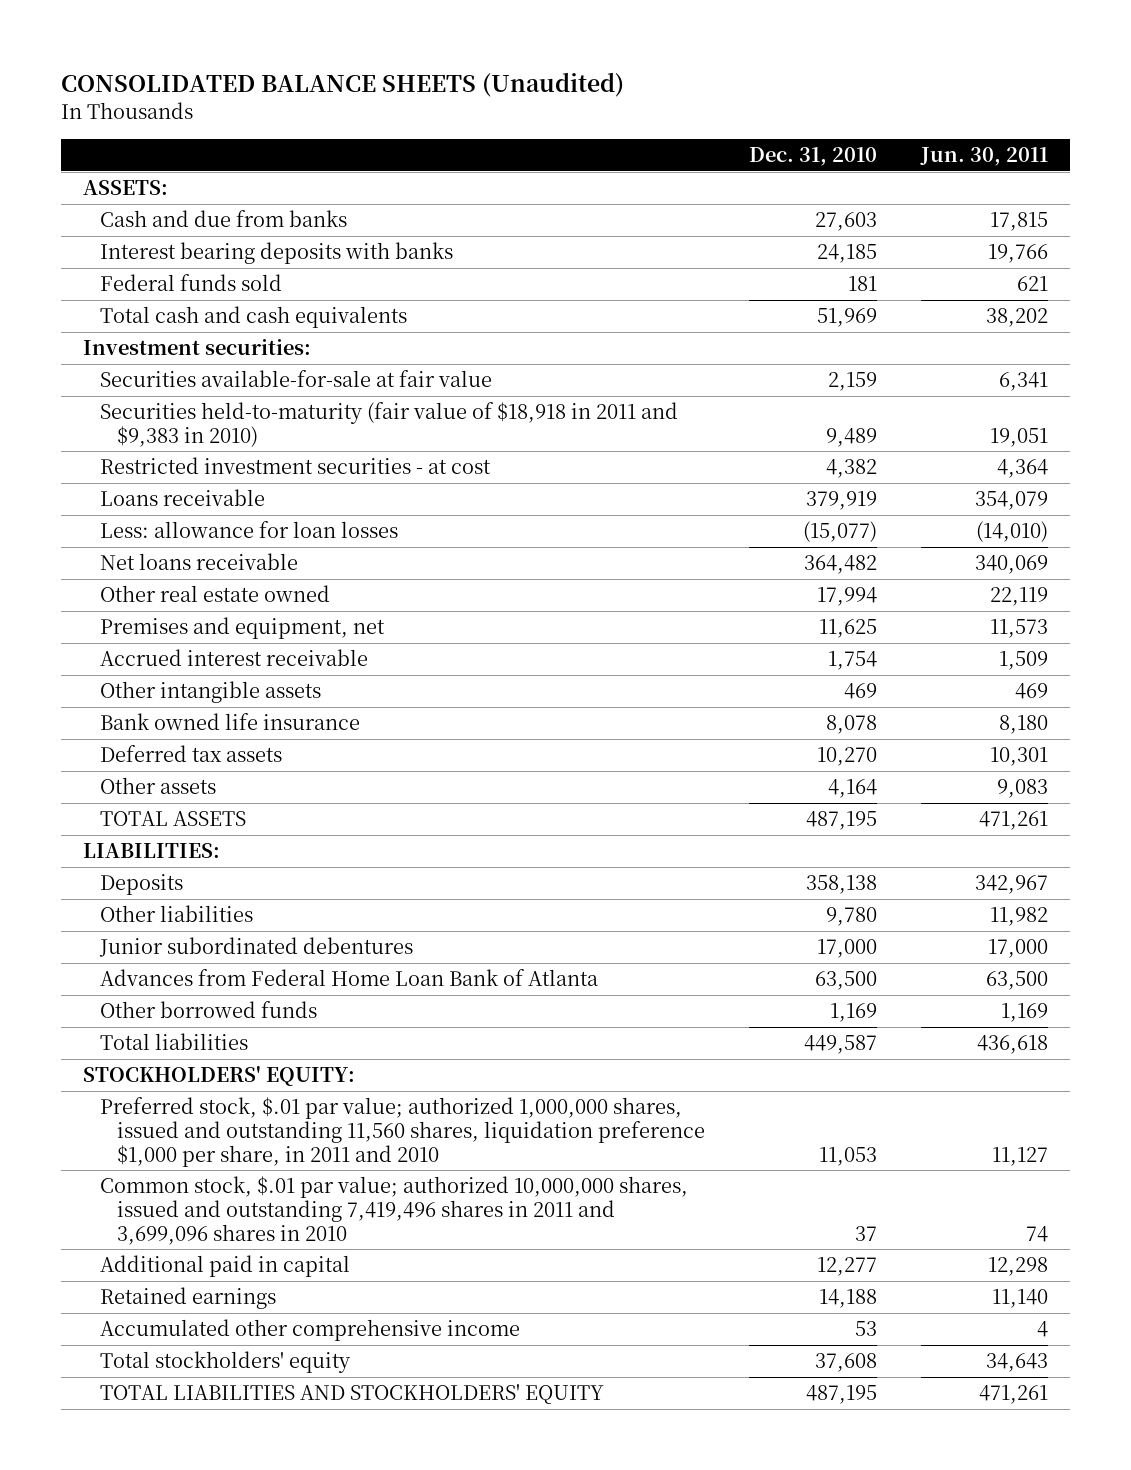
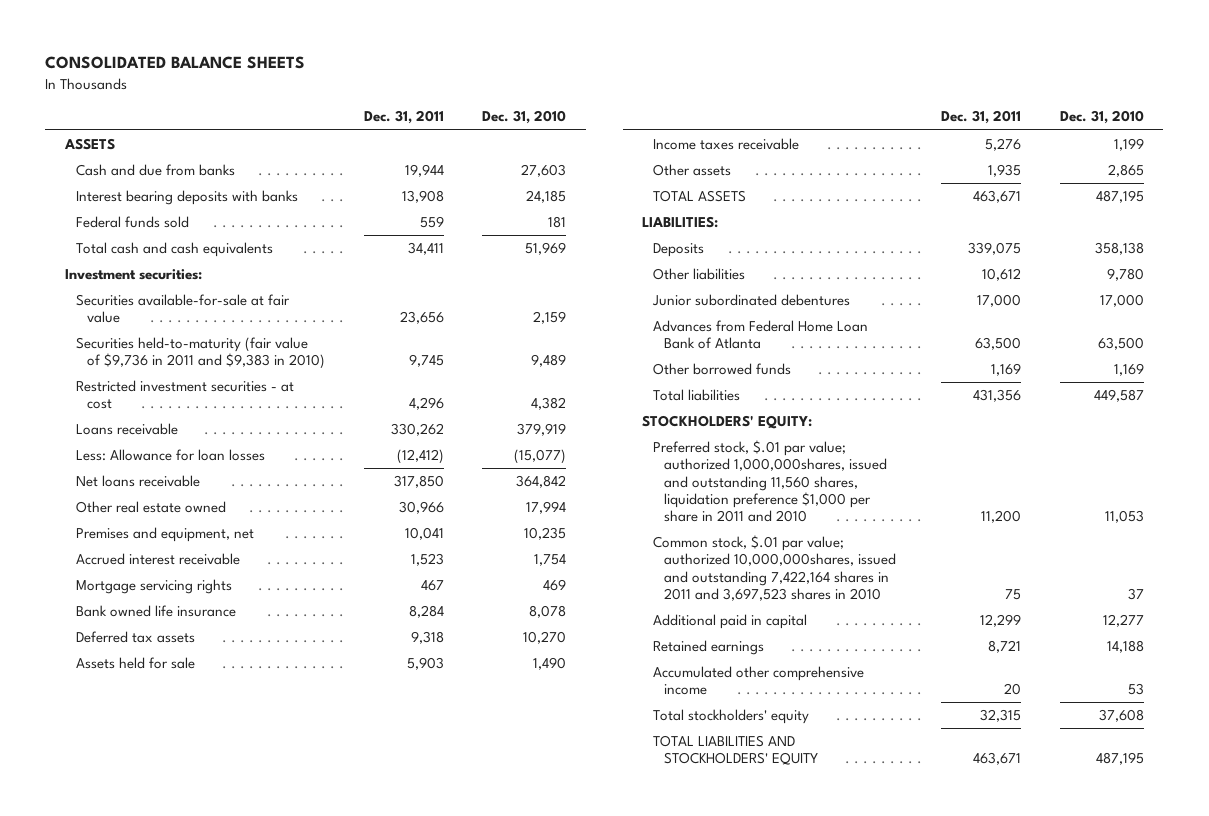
[61,72,625,98] CONSOLIDATED BALANCE SHEETS (Unaudited) -> [45,56,306,70] CONSOLIDATED BALANCE SHEETS
[919,147,1048,167] Jun. 30, 2011 -> none
none -> [363,110,444,125] Dec. 31, 2011
[82,180,168,196] ASSETS: -> [63,137,115,150] ASSETS
[100,402,679,447] Securities held-to-maturity (fair value of $18,918 in 2011 and $9,383 in 2010) -> [75,336,326,370] Securities held-to-maturity (fair value of $9,736 in 2011 and $9,383 in 2010)
[100,521,399,539] Less: allowance for loan losses -> [75,448,265,461] Less: Allowance for loan losses
[804,555,878,575] 364,482 -> [516,474,567,488] 364,842
[819,619,878,639] 11,625 -> [524,526,567,540] 10,235
[100,681,322,704] Other intangible assets -> [75,578,232,594] Mortgage servicing rights
none -> [75,656,195,669] Assets held for sale
none -> [653,137,800,150] Income taxes receivable
[828,779,878,799] 4,164 -> [1107,163,1144,177] 2,865
[100,1097,706,1167] Preferred stock, $.01 par value; authorized 1,000,000 shares, issued and outstanding 11,560 shares, liquidation preference $1,000 per share, in 2011 and 2010 -> [653,439,888,523] Preferred stock, $.01 par value; authorized 1,000,000shares, issued and outstanding 11,560 shares, liquidation preference $1,000 per share in 2011 and 2010
[100,1176,689,1245] Common stock, $.01 par value; authorized 10,000,000 shares, issued and outstanding 7,419,496 shares in 2011 and 3,699,096 shares in 2010 -> [653,534,897,601] Common stock, $.01 par value; authorized 10,000,000shares, issued and outstanding 7,422,164 shares in 2011 and 3,697,523 shares in 2010

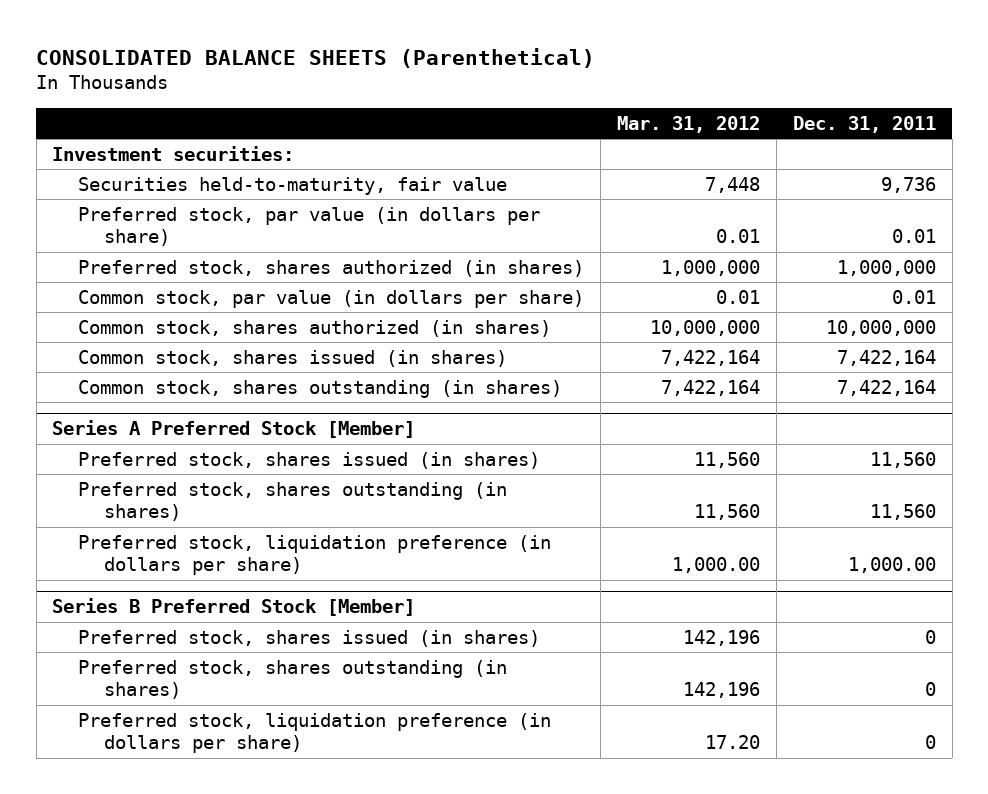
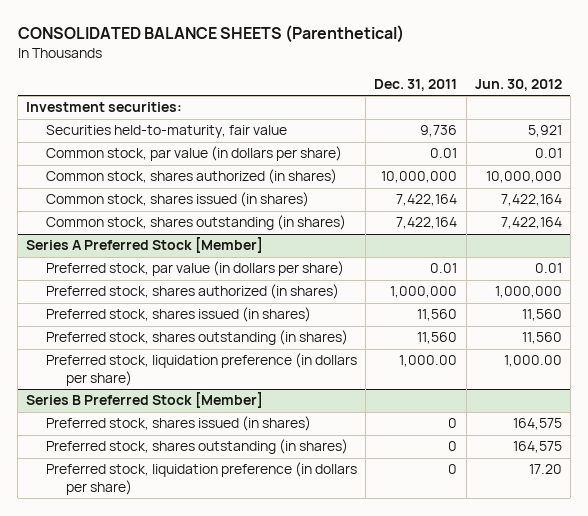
[617,115,761,133] Mar. 31, 2012 -> none
none -> [474,78,562,91] Jun. 30, 2012
[78,206,541,247] Preferred stock, par value (in dollars per share) -> none
[78,259,585,277] Preferred stock, shares authorized (in shares) -> none
none -> [46,261,345,277] Preferred stock, par value (in dollars per share)
none -> [46,284,340,300] Preferred stock, shares authorized (in shares)

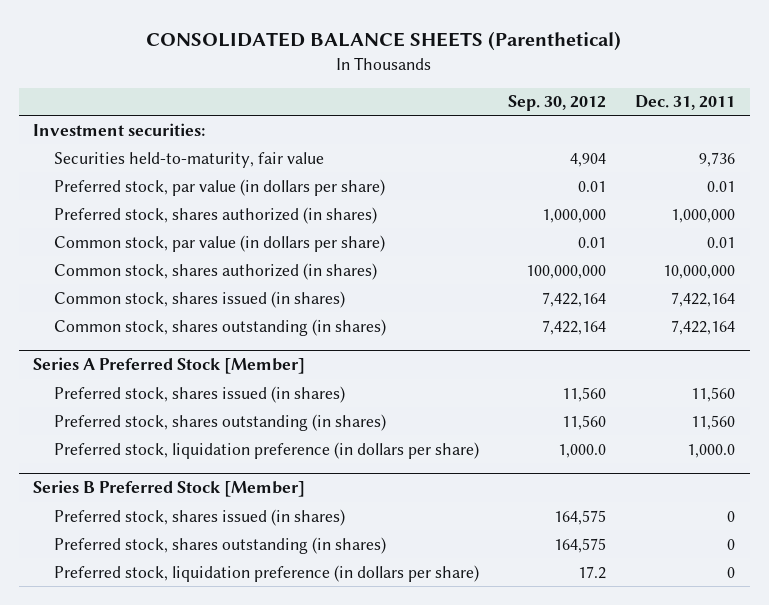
[474,78,562,91] Jun. 30, 2012 -> none
none -> [508,95,607,112] Sep. 30, 2012
none -> [54,178,386,196] Preferred stock, par value (in dollars per share)
none -> [54,206,378,224] Preferred stock, shares authorized (in shares)
[46,261,345,277] Preferred stock, par value (in dollars per share) -> none
[46,284,340,300] Preferred stock, shares authorized (in shares) -> none
[399,355,458,368] 1,000.00 -> [687,443,736,458] 1,000.0

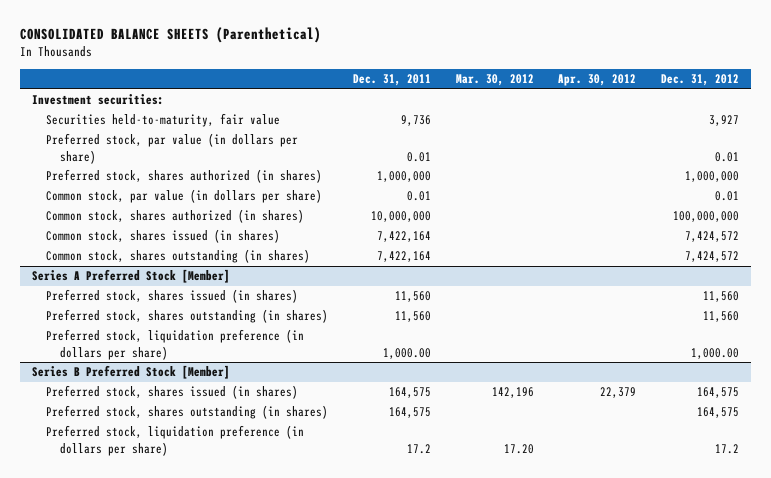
[508,95,607,112] Sep. 30, 2012 -> none
none -> [455,74,534,87] Mar. 30, 2012
none -> [558,74,637,87] Apr. 30, 2012
none -> [661,74,740,87] Dec. 31, 2012
[687,443,736,458] 1,000.0 -> [382,347,431,359] 1,000.00
[727,510,736,522] 0 -> [388,387,431,399] 164,575
[727,538,736,550] 0 -> [388,407,431,419] 164,575
[727,566,736,578] 0 -> [406,443,431,454] 17.2

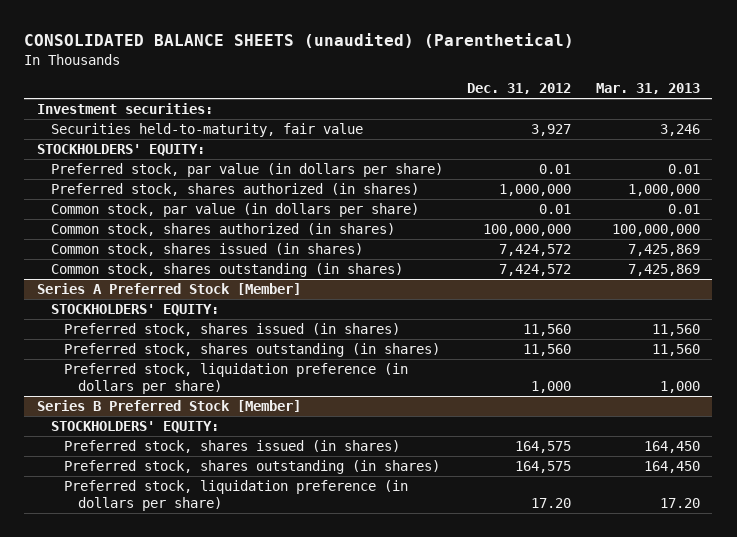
[19,27,321,44] CONSOLIDATED BALANCE SHEETS (Parenthetical) -> [24,32,575,48] CONSOLIDATED BALANCE SHEETS (unaudited) (Parenthetical)
[352,74,431,87] Dec. 31, 2011 -> none
[455,74,534,87] Mar. 30, 2012 -> none
[558,74,637,87] Apr. 30, 2012 -> none
none -> [595,83,700,95] Mar. 31, 2013
none -> [36,144,205,157] STOCKHOLDERS' EQUITY:
none -> [50,304,219,317] STOCKHOLDERS' EQUITY:
[691,347,740,359] 1,000.00 -> [531,380,572,393] 1,000
none -> [50,421,219,434] STOCKHOLDERS' EQUITY:
[715,443,740,454] 17.2 -> [531,497,572,508] 17.20

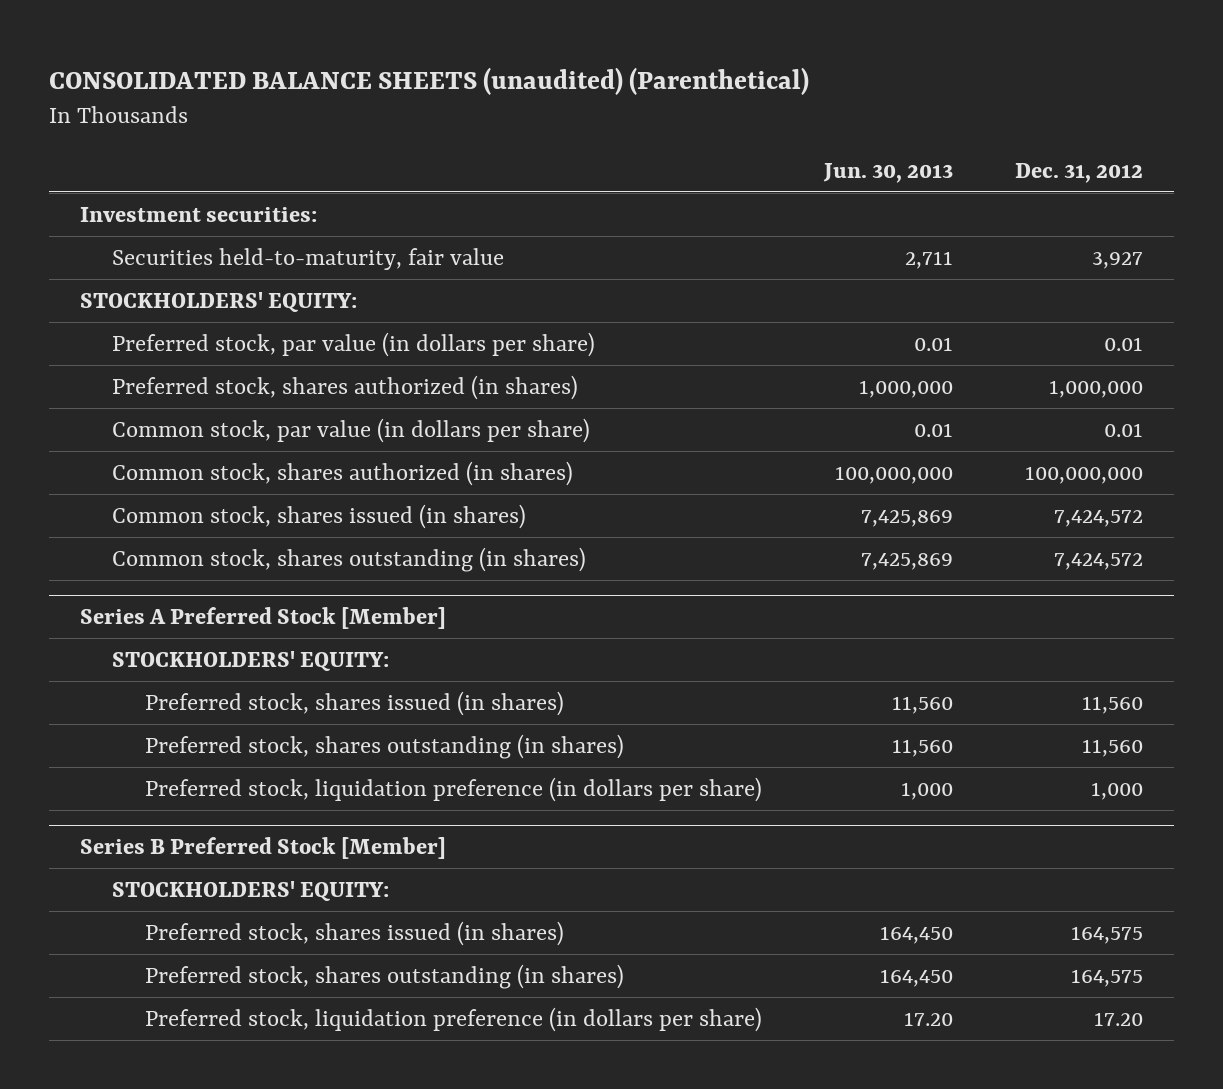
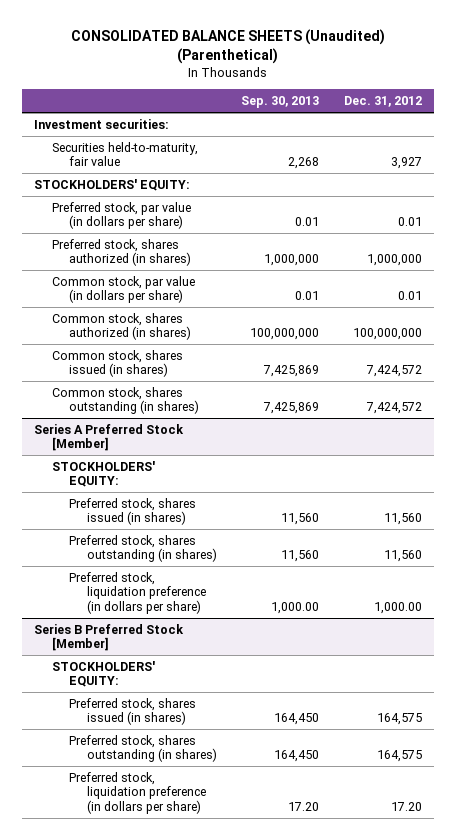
[48,66,809,95] CONSOLIDATED BALANCE SHEETS (unaudited) (Parenthetical) -> [70,28,385,65] CONSOLIDATED BALANCE SHEETS (Unaudited) (Parenthetical)
[823,162,954,183] Jun. 30, 2013 -> none
none -> [241,96,320,109] Sep. 30, 2013
[1091,781,1144,800] 1,000 -> [373,601,422,614] 1,000.00

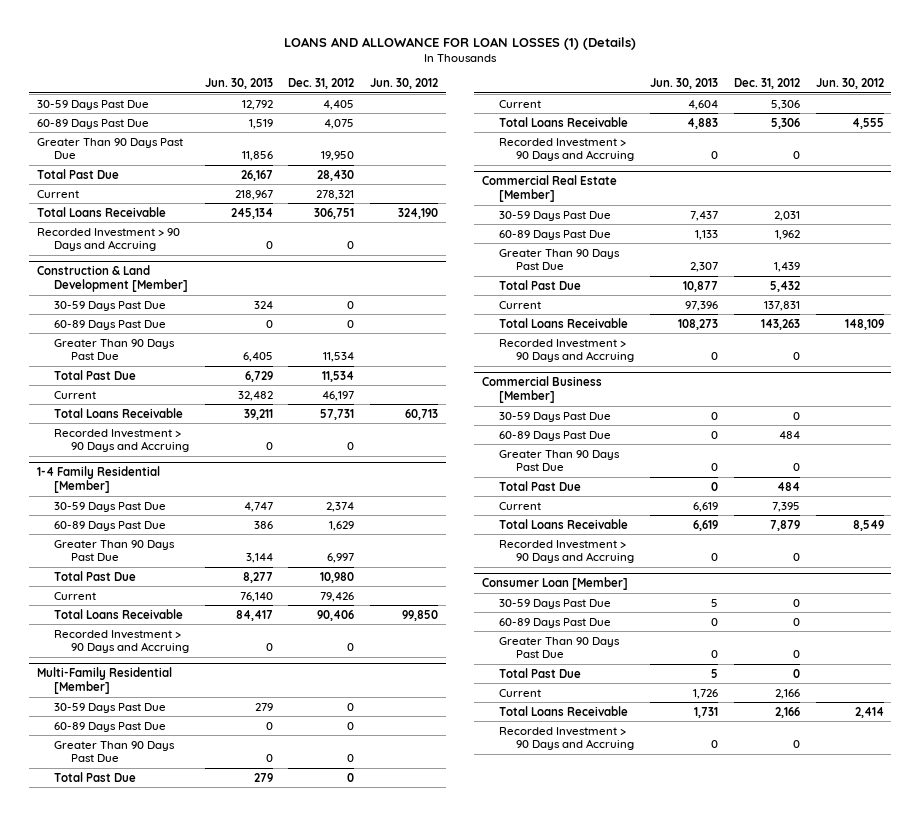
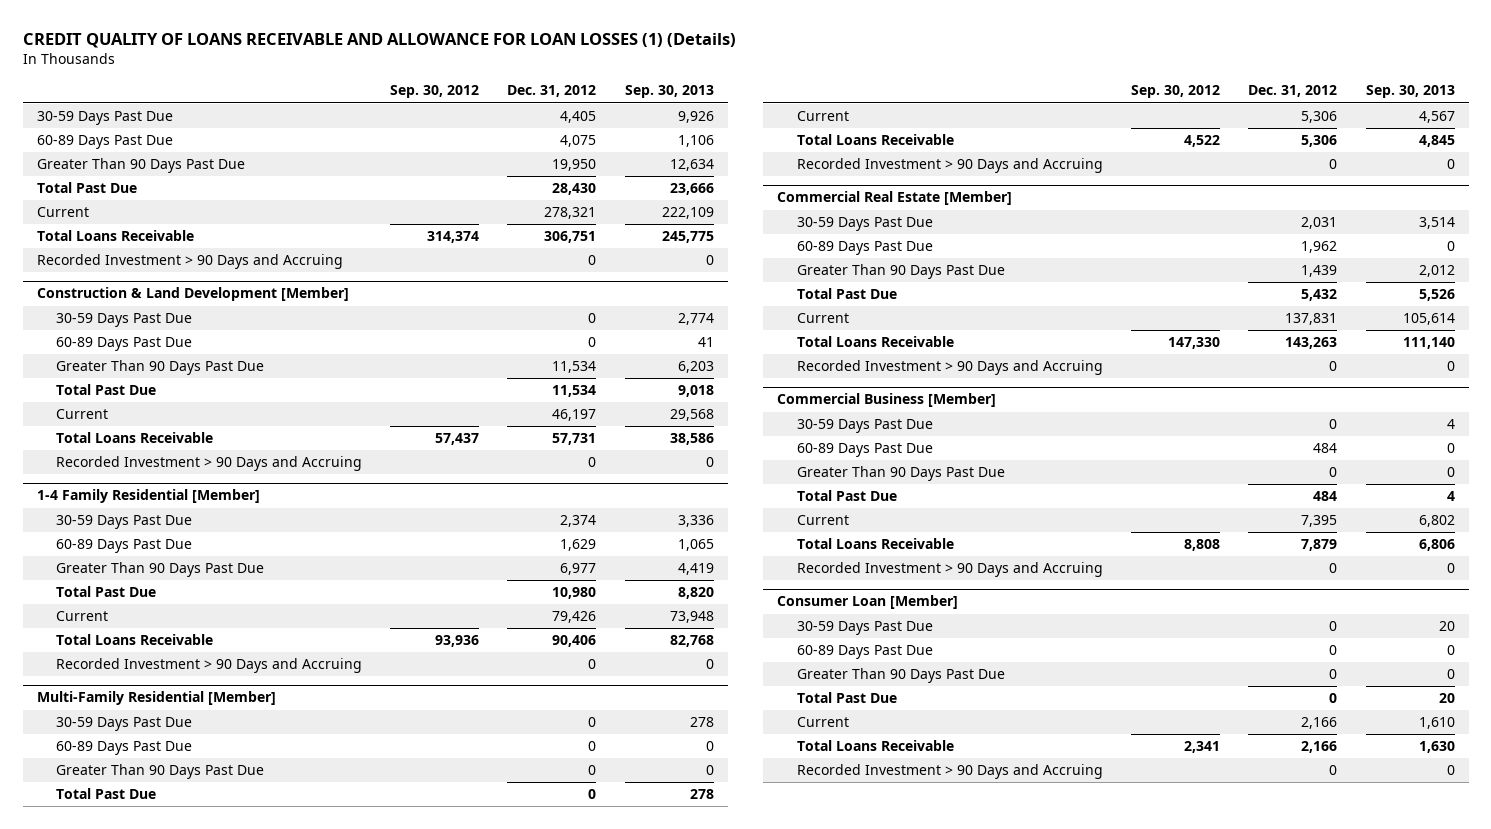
[284,36,637,50] LOANS AND ALLOWANCE FOR LOAN LOSSES (1) (Details) -> [22,32,736,48] CREDIT QUALITY OF LOANS RECEIVABLE AND ALLOWANCE FOR LOAN LOSSES (1) (Details)
[204,77,273,89] Jun. 30, 2013 -> none
[370,77,439,89] Jun. 30, 2012 -> none
none -> [390,85,480,99] Sep. 30, 2012
none -> [624,85,714,99] Sep. 30, 2013
[327,553,355,564] 6,997 -> [560,563,597,576] 6,977

